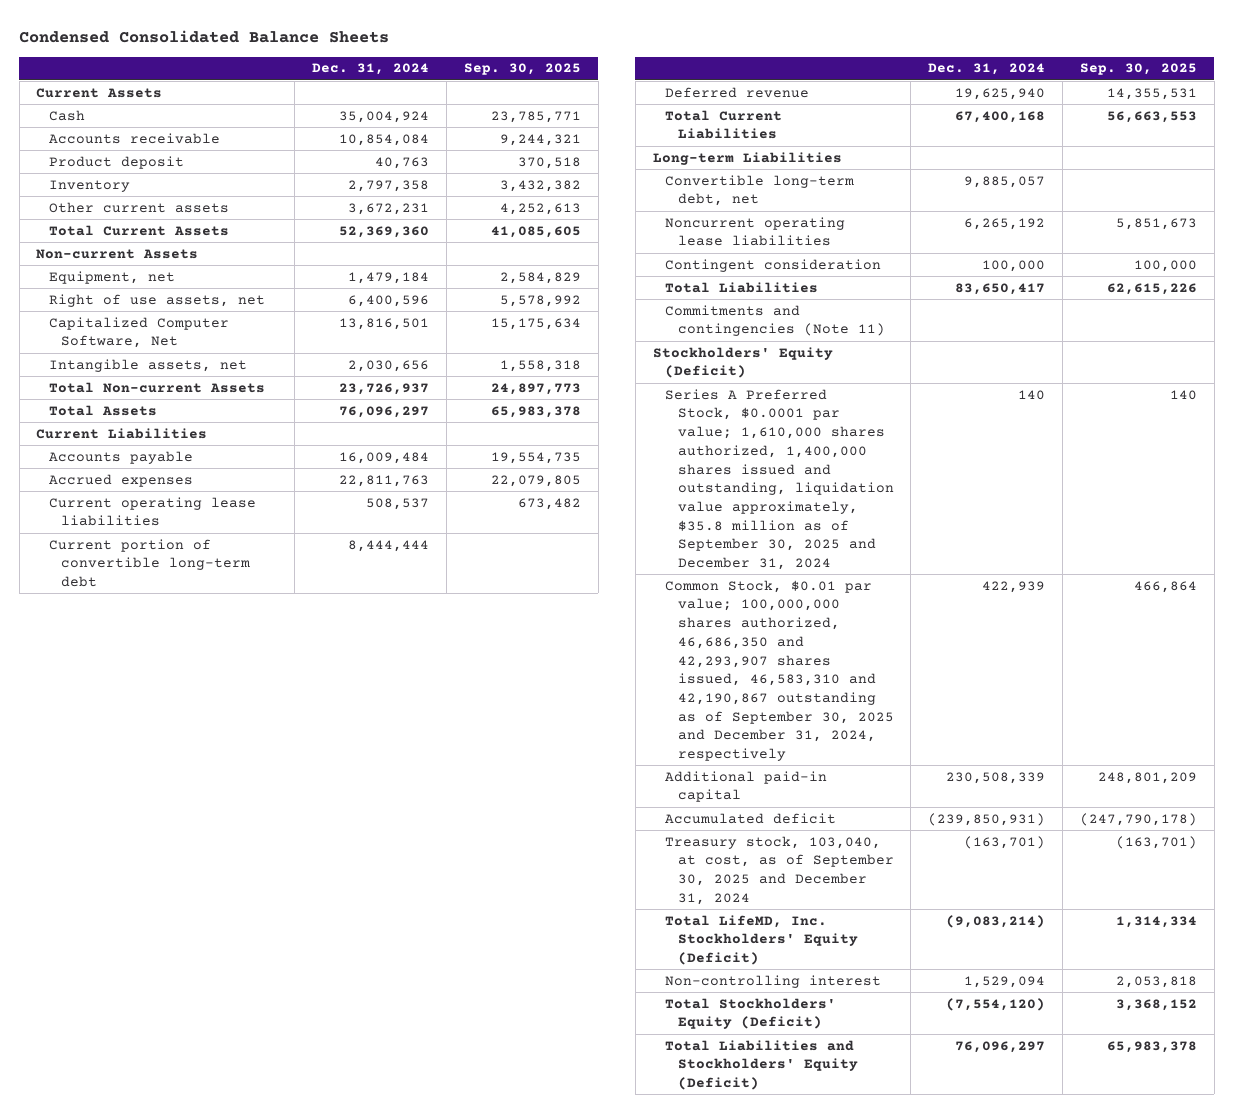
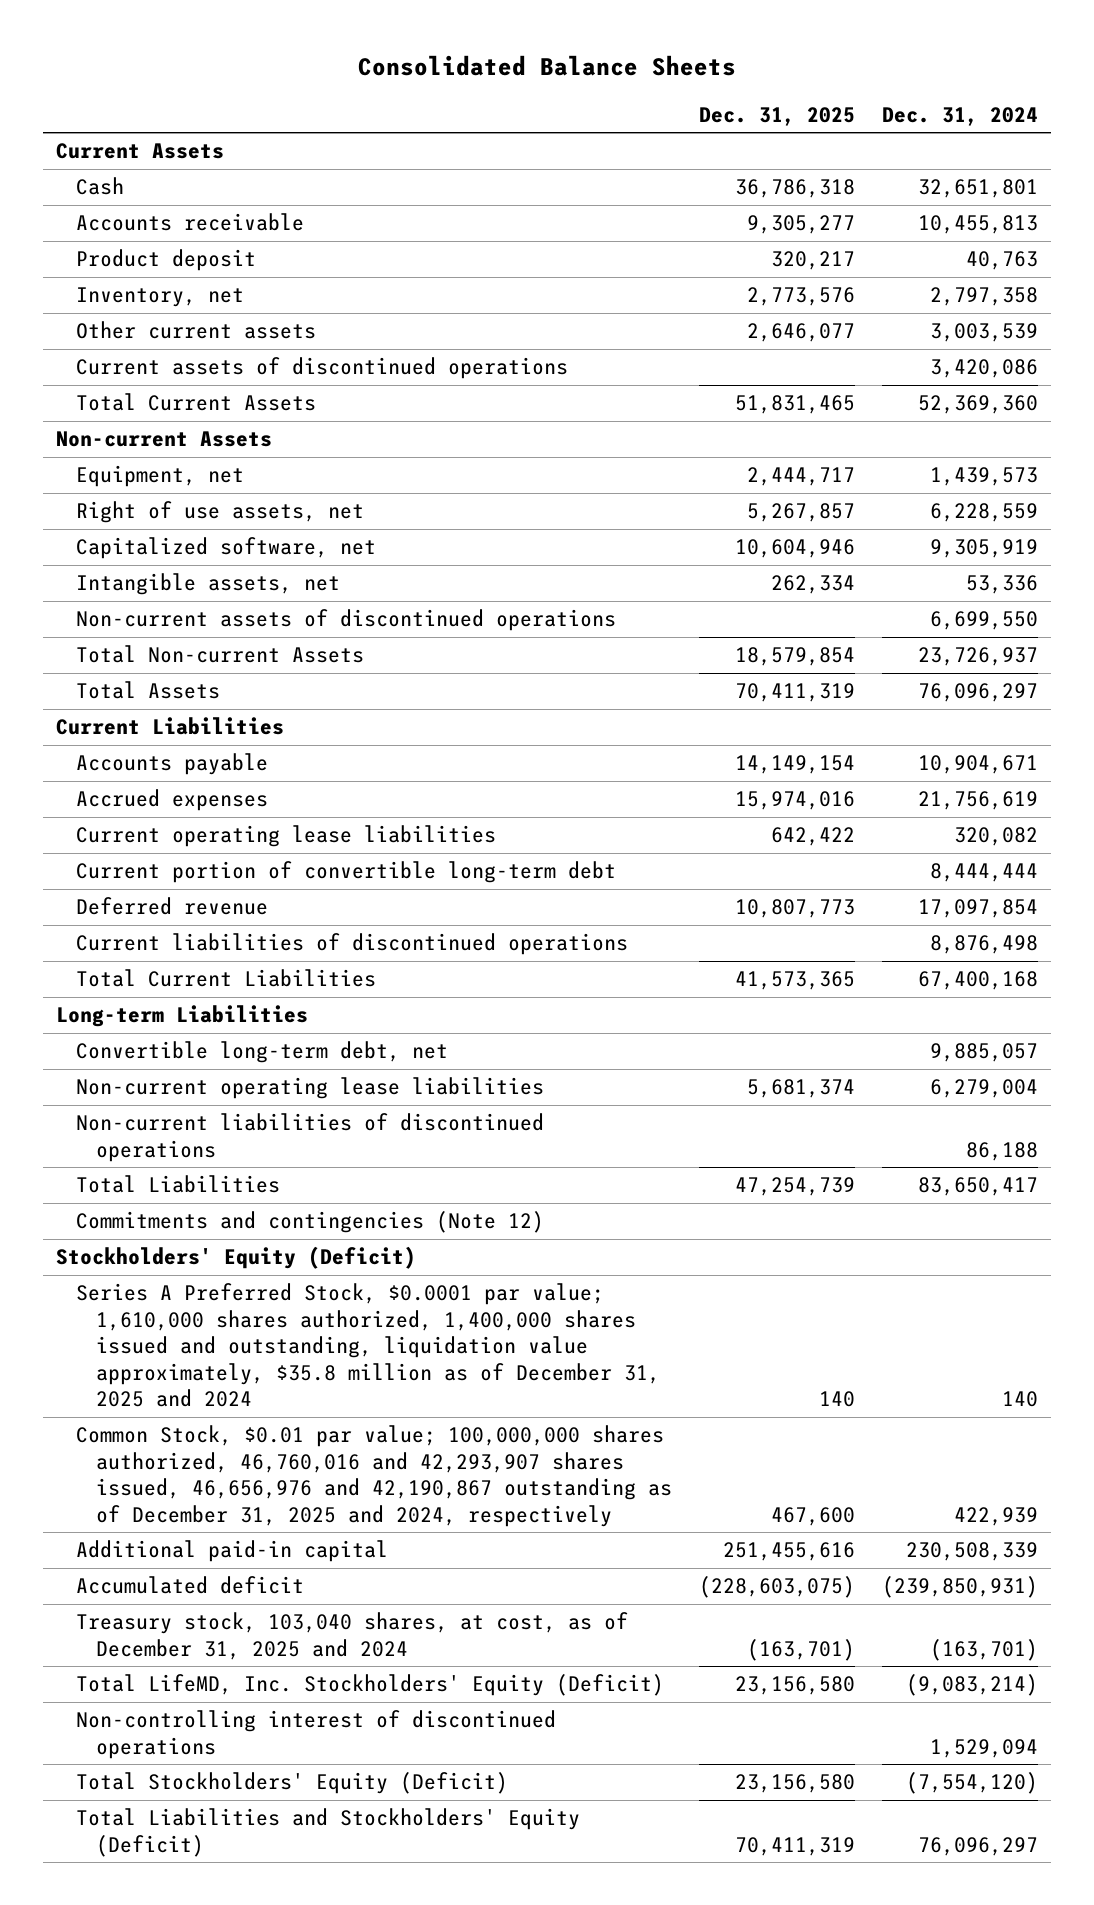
[19,29,390,43] Condensed Consolidated Balance Sheets -> [357,55,736,77] Consolidated Balance Sheets
[463,63,581,76] Sep. 30, 2025 -> none
none -> [698,106,855,126] Dec. 31, 2025
[339,110,430,123] 35,004,924 -> [917,179,1038,199] 32,651,801
[339,133,430,146] 10,854,084 -> [917,215,1038,235] 10,455,813
[48,179,130,192] Inventory -> [76,287,245,308] Inventory, net
[348,202,430,215] 3,672,231 -> [929,323,1038,343] 3,003,539
none -> [76,357,569,380] Current assets of discontinued operations
[348,271,430,284] 1,479,184 -> [929,467,1038,487] 1,439,573
[348,294,430,307] 6,400,596 -> [929,503,1038,523] 6,228,559
[48,316,229,349] Capitalized Computer Software, Net -> [76,537,377,560] Capitalized software, net
[339,317,430,330] 13,816,501 -> [929,539,1038,559] 9,305,919
[348,359,430,372] 2,030,656 -> [965,575,1038,595] 53,336
none -> [76,609,617,632] Non-current assets of discontinued operations
[339,451,430,464] 16,009,484 -> [917,755,1038,775] 10,904,671
[339,474,430,487] 22,811,763 -> [917,791,1038,811] 21,756,619
[366,497,430,510] 508,537 -> [953,827,1038,847] 320,082
[955,87,1046,100] 19,625,940 -> [917,899,1038,919] 17,097,854
none -> [76,933,629,956] Current liabilities of discontinued operations
[665,258,882,272] Contingent consideration -> none
[665,216,846,247] Noncurrent operating lease liabilities -> [76,1077,545,1100] Non-current operating lease liabilities
[964,217,1046,230] 6,265,192 -> [929,1079,1038,1099] 6,279,004
none -> [76,1113,545,1162] Non-current liabilities of discontinued operations
[665,304,885,337] Commitments and contingencies (Note 11) -> [76,1211,545,1234] Commitments and contingencies (Note 12)
[665,388,894,571] Series A Preferred Stock, $0.0001 par value; 1,610,000 shares authorized, 1,400,000 shares issued and outstanding, liquidation value approximately, $35.8 million as of September 30, 2025 and December 31, 2024 -> [76,1283,661,1408] Series A Preferred Stock, $0.0001 par value; 1,610,000 shares authorized, 1,400,000 shares issued and outstanding, liquidation value approximately, $35.8 million as of December 31, 2025 and 2024
[665,579,894,762] Common Stock, $0.01 par value; 100,000,000 shares authorized, 46,686,350 and 42,293,907 shares issued, 46,583,310 and 42,190,867 outstanding as of September 30, 2025 and December 31, 2024, respectively -> [76,1425,673,1527] Common Stock, $0.01 par value; 100,000,000 shares authorized, 46,760,016 and 42,293,907 shares issued, 46,656,976 and 42,190,867 outstanding as of December 31, 2025 and 2024, respectively
[665,835,894,905] Treasury stock, 103,040, at cost, as of September 30, 2025 and December 31, 2024 -> [76,1612,629,1660] Treasury stock, 103,040 shares, at cost, as of December 31, 2025 and 2024
[665,974,882,988] Non-controlling interest -> [76,1710,557,1759] Non-controlling interest of discontinued operations

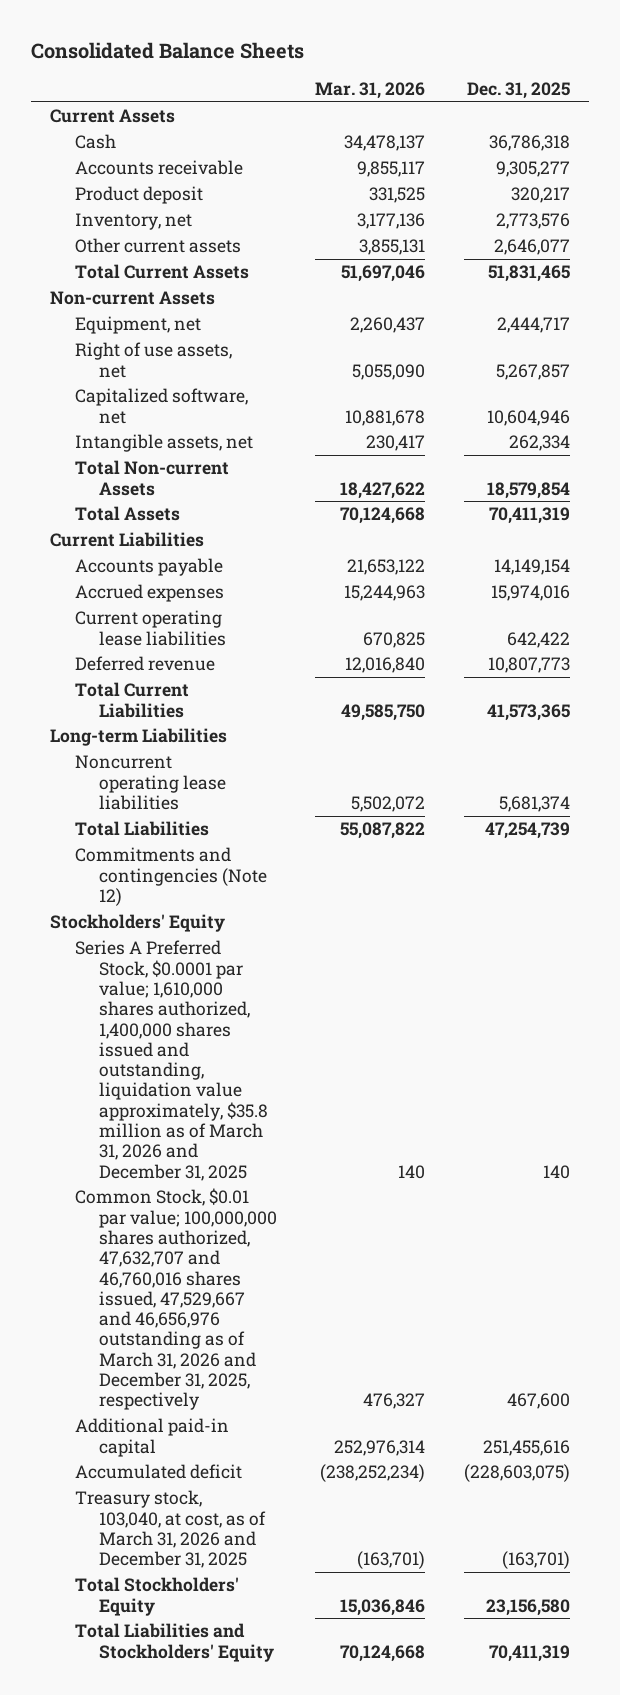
[881,106,1038,126] Dec. 31, 2024 -> none
none -> [315,82,426,100] Mar. 31, 2026
[76,357,569,380] Current assets of discontinued operations -> none
[76,609,617,632] Non-current assets of discontinued operations -> none
[76,861,617,884] Current portion of convertible long-term debt -> none
[76,933,629,956] Current liabilities of discontinued operations -> none
[76,1041,449,1064] Convertible long-term debt, net -> none
[76,1113,545,1162] Non-current liabilities of discontinued operations -> none
[76,1077,545,1100] Non-current operating lease liabilities -> [74,755,226,810] Noncurrent operating lease liabilities
[56,1246,417,1270] Stockholders' Equity (Deficit) -> [50,914,226,933] Stockholders' Equity
[76,1283,661,1408] Series A Preferred Stock, $0.0001 par value; 1,610,000 shares authorized, 1,400,000 shares issued and outstanding, liquidation value approximately, $35.8 million as of December 31, 2025 and 2024 -> [74,940,268,1181] Series A Preferred Stock, $0.0001 par value; 1,610,000 shares authorized, 1,400,000 shares issued and outstanding, liquidation value approximately, $35.8 million as of March 31, 2026 and December 31, 2025
[76,1425,673,1527] Common Stock, $0.01 par value; 100,000,000 shares authorized, 46,760,016 and 42,293,907 shares issued, 46,656,976 and 42,190,867 outstanding as of December 31, 2025 and 2024, respectively -> [74,1188,277,1411] Common Stock, $0.01 par value; 100,000,000 shares authorized, 47,632,707 and 46,760,016 shares issued, 47,529,667 and 46,656,976 outstanding as of March 31, 2026 and December 31, 2025, respectively
[76,1710,557,1759] Non-controlling interest of discontinued operations -> none
[76,1772,509,1795] Total Stockholders' Equity (Deficit) -> none
[76,1612,629,1660] Treasury stock, 103,040 shares, at cost, as of December 31, 2025 and 2024 -> [74,1490,266,1569] Treasury stock, 103,040, at cost, as of March 31, 2026 and December 31, 2025
[76,1674,665,1697] Total LifeMD, Inc. Stockholders' Equity (Deficit) -> [74,1577,239,1616] Total Stockholders' Equity
[76,1808,581,1857] Total Liabilities and Stockholders' Equity (Deficit) -> [74,1623,274,1662] Total Liabilities and Stockholders' Equity

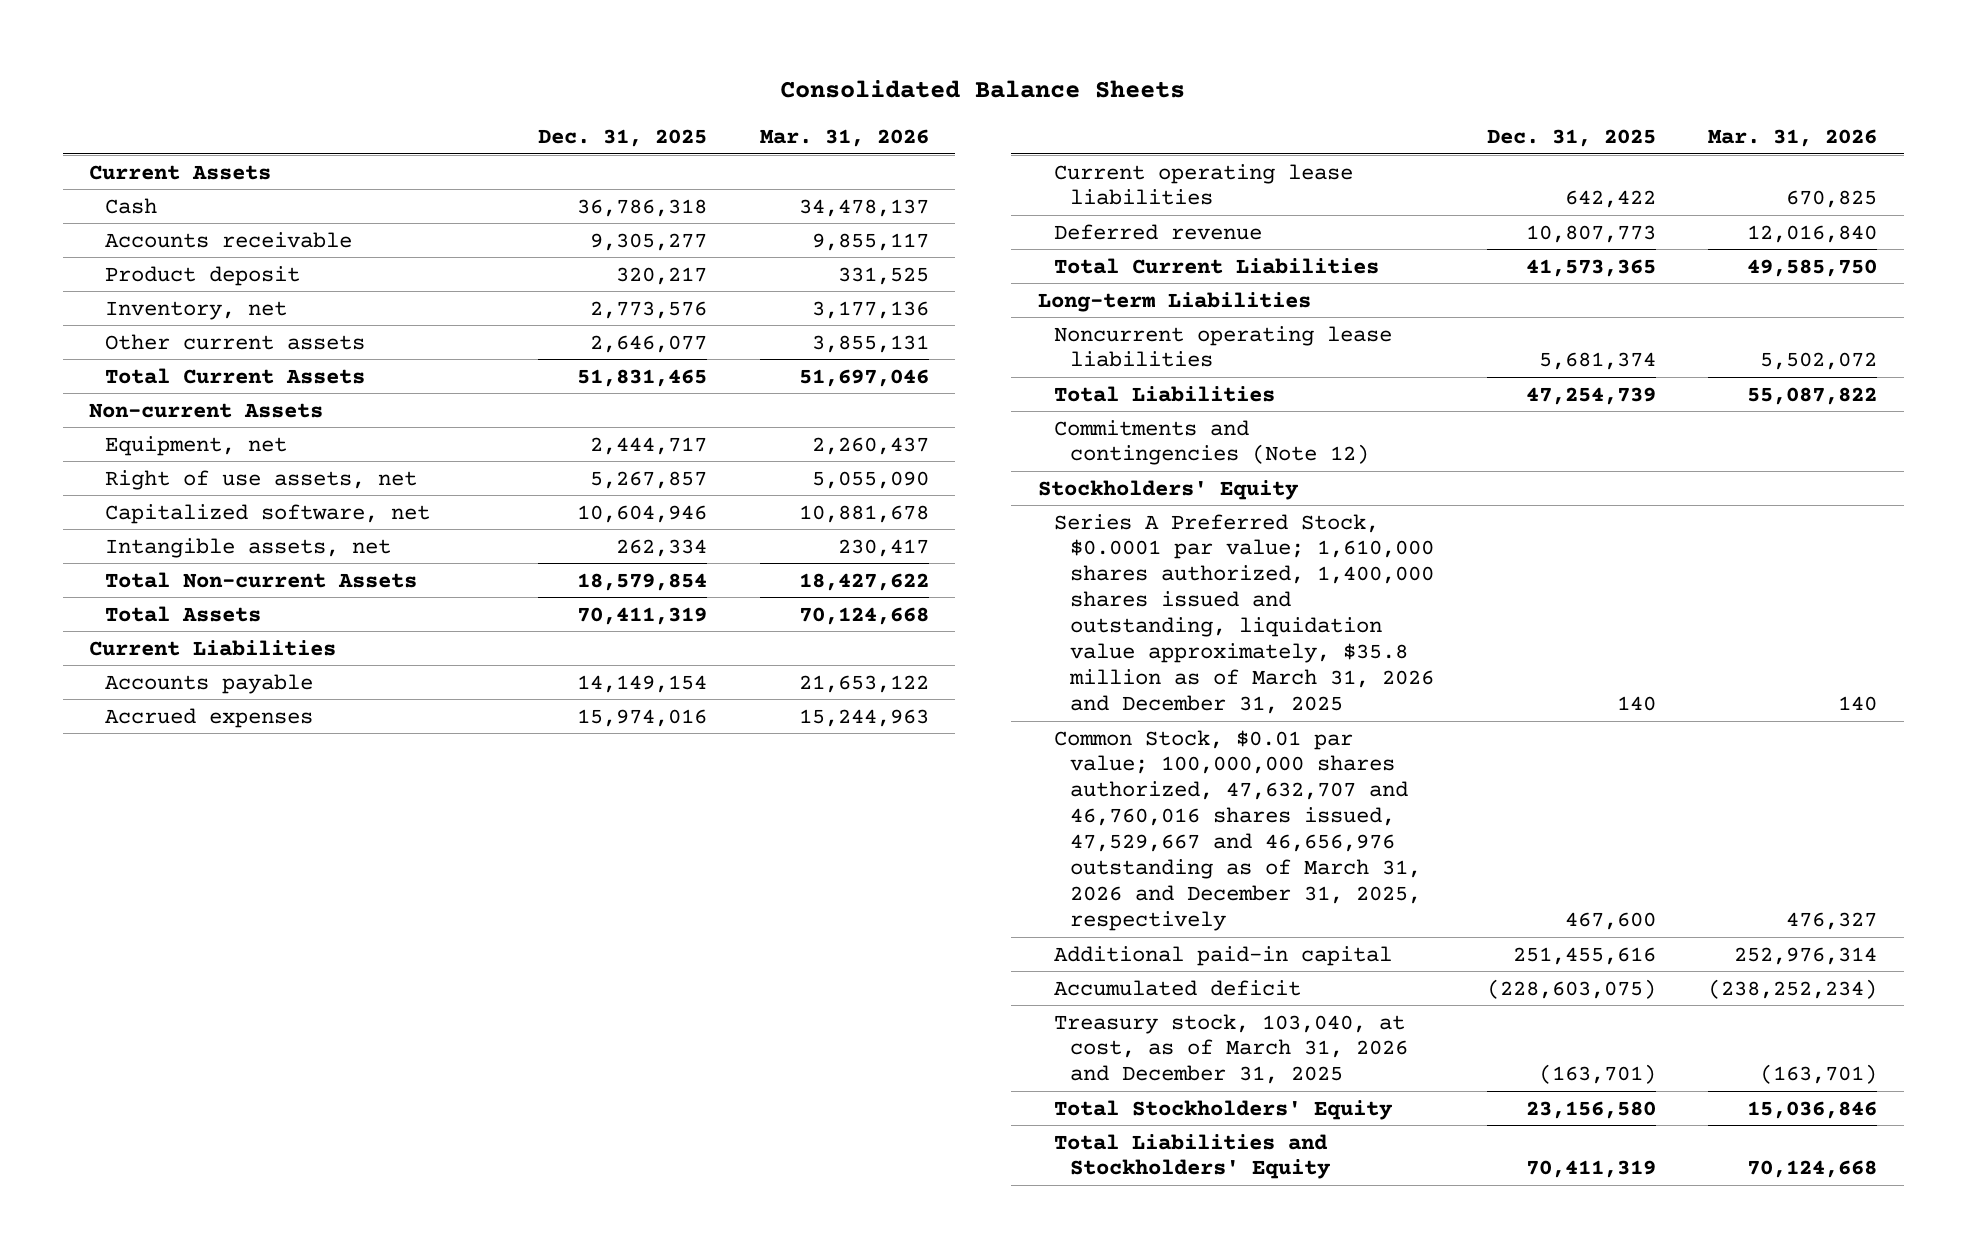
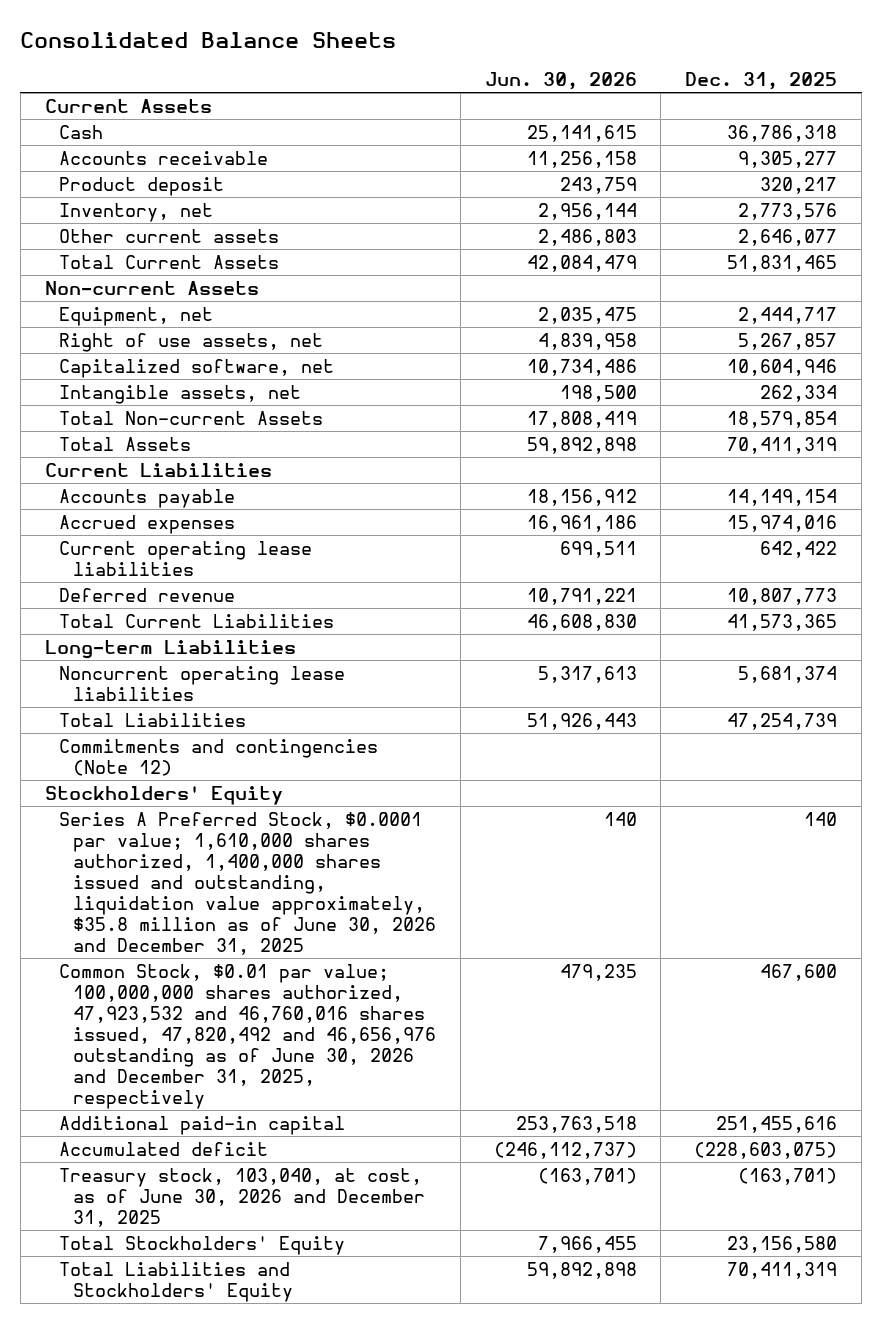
[759,129,929,148] Mar. 31, 2026 -> none
none -> [484,72,637,91] Jun. 30, 2026
[1053,513,1434,714] Series A Preferred Stock, $0.0001 par value; 1,610,000 shares authorized, 1,400,000 shares issued and outstanding, liquidation value approximately, $35.8 million as of March 31, 2026 and December 31, 2025 -> [58,811,436,955] Series A Preferred Stock, $0.0001 par value; 1,610,000 shares authorized, 1,400,000 shares issued and outstanding, liquidation value approximately, $35.8 million as of June 30, 2026 and December 31, 2025
[1053,729,1421,931] Common Stock, $0.01 par value; 100,000,000 shares authorized, 47,632,707 and 46,760,016 shares issued, 47,529,667 and 46,656,976 outstanding as of March 31, 2026 and December 31, 2025, respectively -> [58,963,436,1109] Common Stock, $0.01 par value; 100,000,000 shares authorized, 47,923,532 and 46,760,016 shares issued, 47,820,492 and 46,656,976 outstanding as of June 30, 2026 and December 31, 2025, respectively
[1053,1013,1408,1085] Treasury stock, 103,040, at cost, as of March 31, 2026 and December 31, 2025 -> [58,1167,425,1227] Treasury stock, 103,040, at cost, as of June 30, 2026 and December 31, 2025

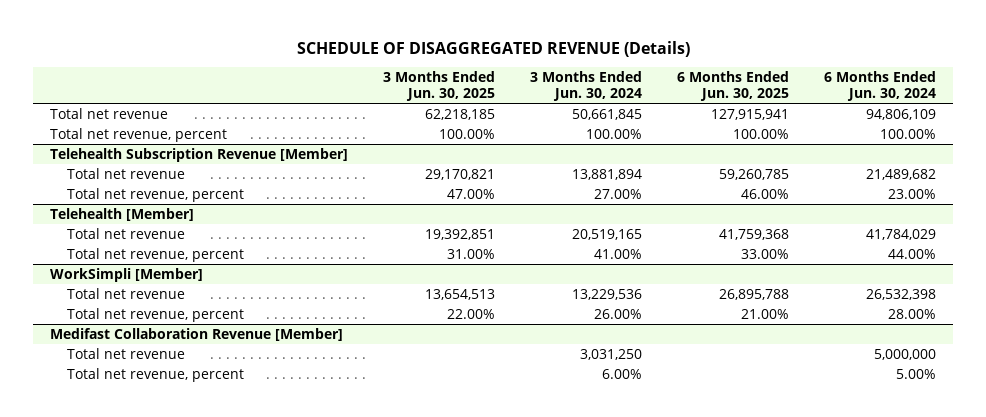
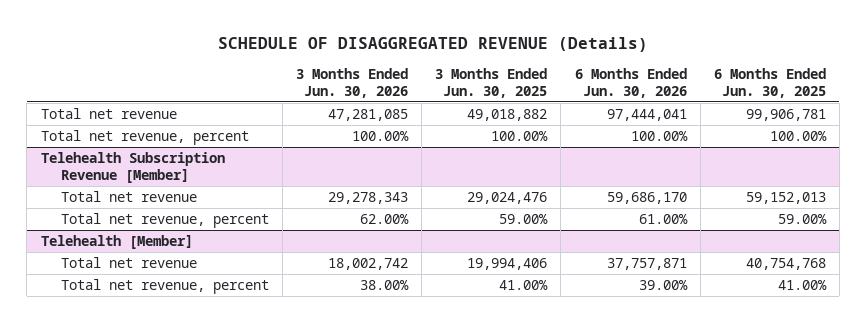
[530,71,643,101] 3 Months Ended Jun. 30, 2024 -> none
[823,71,936,101] 6 Months Ended Jun. 30, 2024 -> none
none -> [296,67,409,99] 3 Months Ended Jun. 30, 2026
none -> [574,67,687,99] 6 Months Ended Jun. 30, 2026
[425,108,496,120] 62,218,185 -> [467,108,548,121] 49,018,882
[710,108,789,120] 127,915,941 -> [745,108,826,121] 99,906,781
[425,168,496,180] 29,170,821 -> [467,191,548,204] 29,024,476
[718,168,789,180] 59,260,785 -> [745,191,826,204] 59,152,013
[447,188,496,199] 47.00% -> [499,213,549,224] 59.00%
[740,188,789,199] 46.00% -> [777,213,827,224] 59.00%
[50,267,204,282] WorkSimpli [Member] -> none
[66,287,185,299] Total net revenue -> none
[66,307,244,322] Total net revenue, percent -> none
[50,327,344,341] Medifast Collaboration Revenue [Member] -> none
[66,347,185,359] Total net revenue -> none
[66,367,244,382] Total net revenue, percent -> none
[425,228,496,240] 19,392,851 -> [467,257,548,270] 19,994,406
[718,228,789,240] 41,759,368 -> [745,257,826,270] 40,754,768
[447,248,496,259] 31.00% -> [499,279,549,290] 41.00%
[740,248,789,259] 33.00% -> [777,279,827,290] 41.00%

